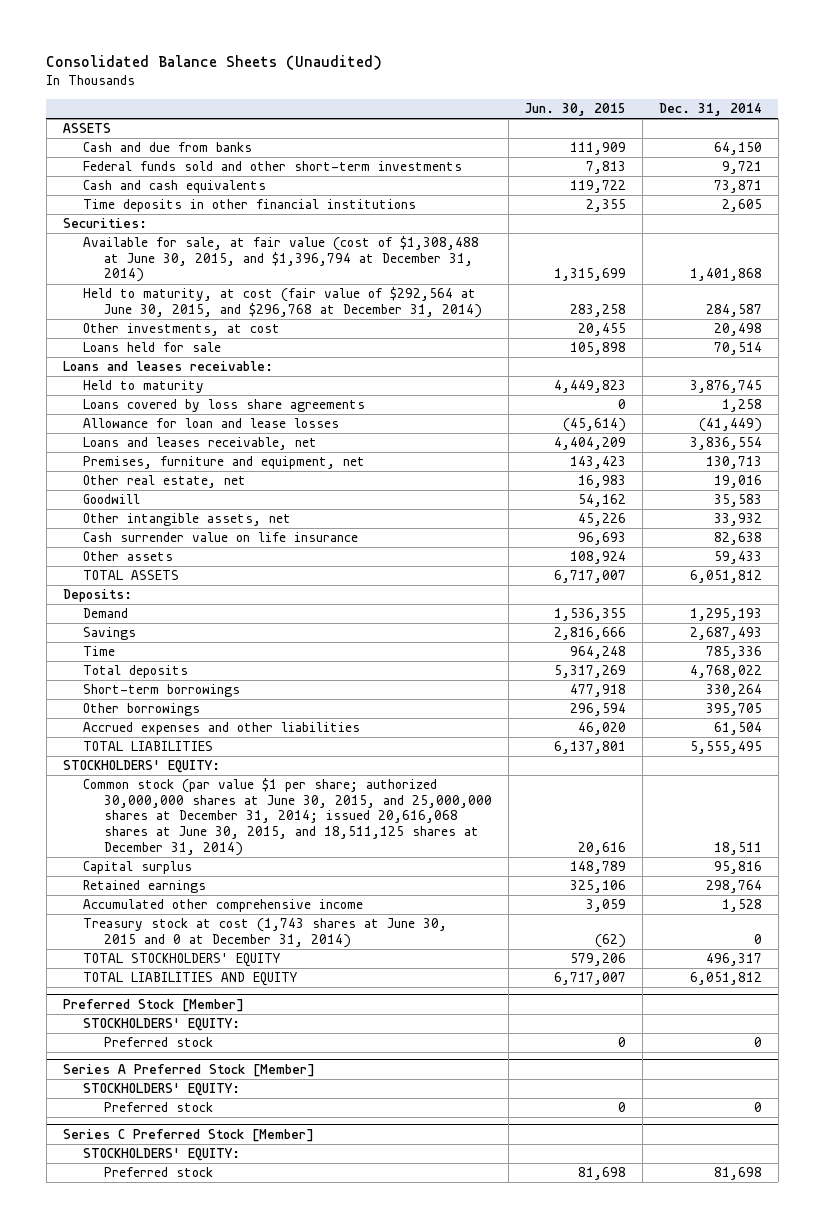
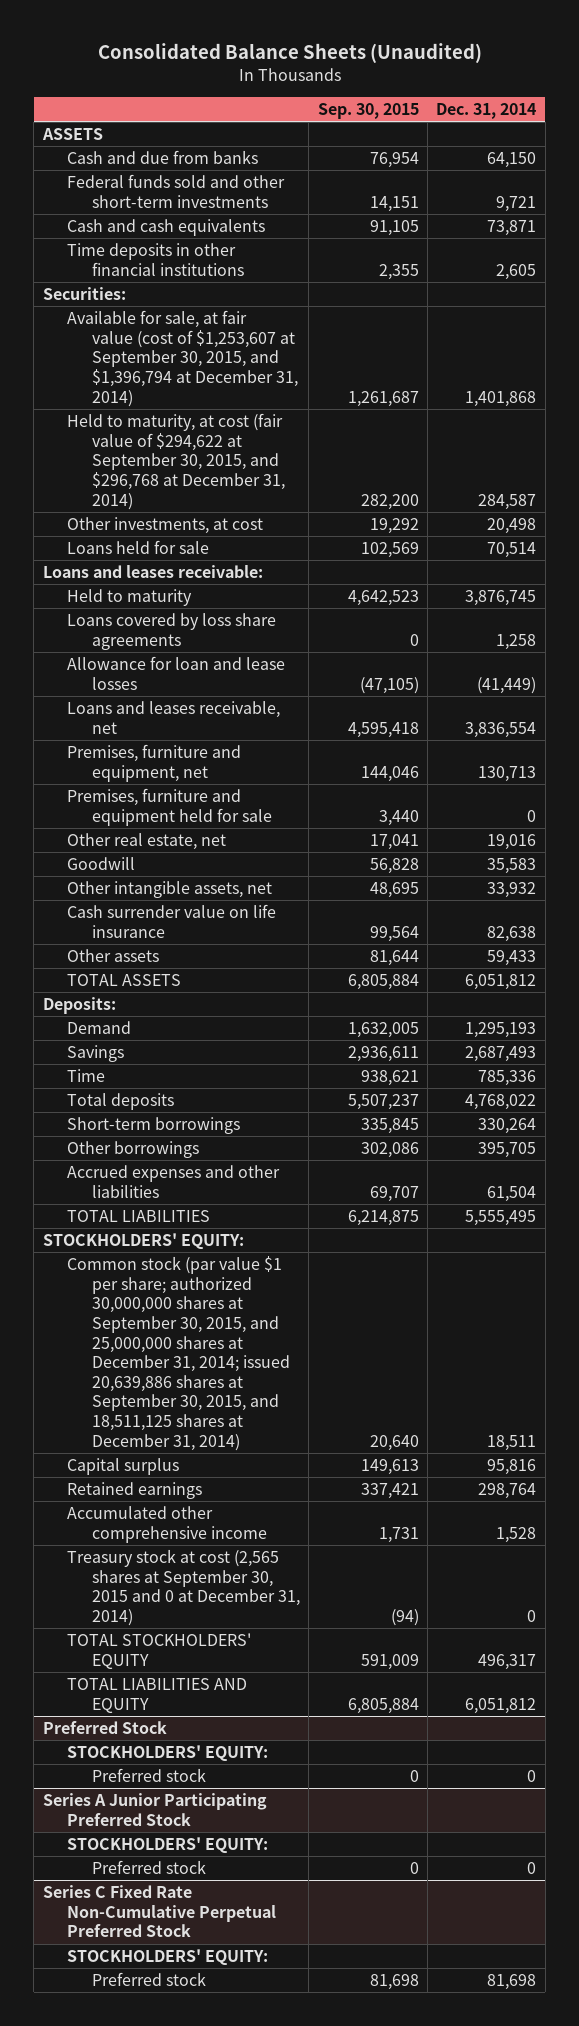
[524,103,626,117] Jun. 30, 2015 -> none
none -> [317,102,419,119] Sep. 30, 2015
[83,236,480,283] Available for sale, at fair value (cost of $1,308,488 at June 30, 2015, and $1,396,794 at December 31, 2014) -> [67,310,298,407] Available for sale, at fair value (cost of $1,253,607 at September 30, 2015, and $1,396,794 at December 31, 2014)
[83,287,482,318] Held to maturity, at cost (fair value of $292,564 at June 30, 2015, and $296,768 at December 31, 2014) -> [67,413,285,510] Held to maturity, at cost (fair value of $294,622 at September 30, 2015, and $296,768 at December 31, 2014)
none -> [67,788,272,826] Premises, furniture and equipment held for sale
[83,778,492,856] Common stock (par value $1 per share; authorized 30,000,000 shares at June 30, 2015, and 25,000,000 shares at December 31, 2014; issued 20,616,068 shares at June 30, 2015, and 18,511,125 shares at December 31, 2014) -> [67,1256,290,1451] Common stock (par value $1 per share; authorized 30,000,000 shares at September 30, 2015, and 25,000,000 shares at December 31, 2014; issued 20,639,886 shares at September 30, 2015, and 18,511,125 shares at December 31, 2014)
[83,918,448,948] Treasury stock at cost (1,743 shares at June 30, 2015 and 0 at December 31, 2014) -> [67,1549,300,1626] Treasury stock at cost (2,565 shares at September 30, 2015 and 0 at December 31, 2014)
[62,999,244,1013] Preferred Stock [Member] -> [42,1721,167,1735] Preferred Stock
[62,1064,315,1078] Series A Preferred Stock [Member] -> [42,1793,267,1826] Series A Junior Participating Preferred Stock
[62,1129,314,1143] Series C Preferred Stock [Member] -> [42,1885,277,1938] Series C Fixed Rate Non-Cumulative Perpetual Preferred Stock

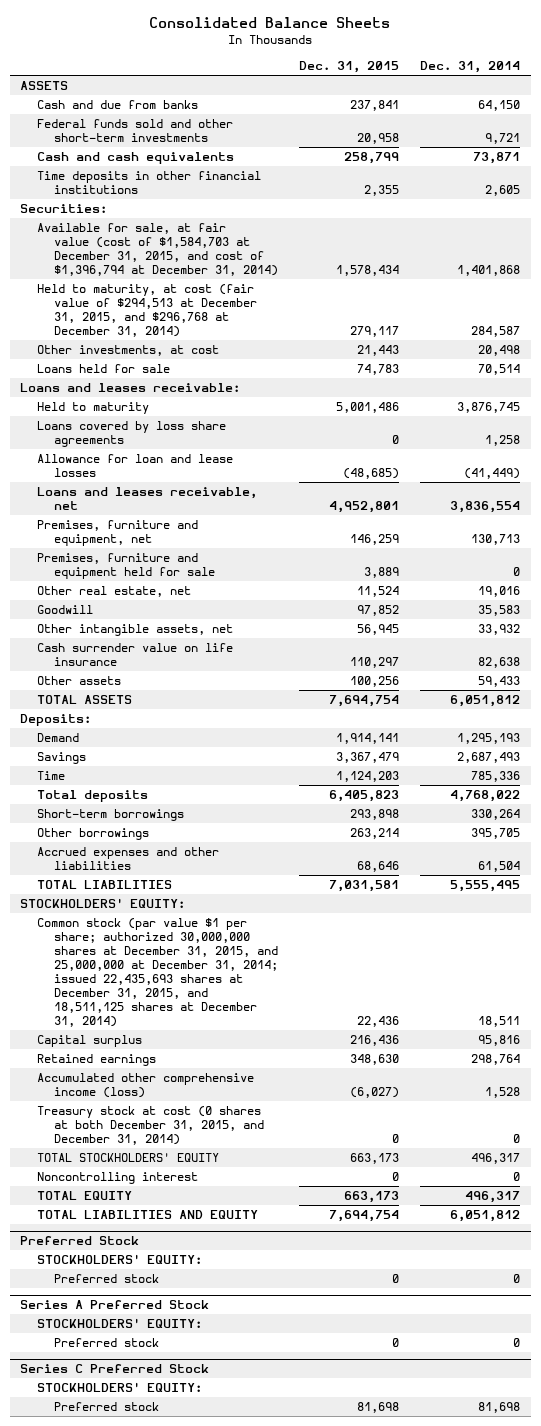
[97,42,482,63] Consolidated Balance Sheets (Unaudited) -> [149,17,391,29] Consolidated Balance Sheets
[317,102,419,119] Sep. 30, 2015 -> none
none -> [298,61,399,74] Dec. 31, 2015
[67,310,298,407] Available for sale, at fair value (cost of $1,253,607 at September 30, 2015, and $1,396,794 at December 31, 2014) -> [37,222,278,277] Available for sale, at fair value (cost of $1,584,703 at December 31, 2015, and cost of $1,396,794 at December 31, 2014)
[67,413,285,510] Held to maturity, at cost (fair value of $294,622 at September 30, 2015, and $296,768 at December 31, 2014) -> [37,283,257,338] Held to maturity, at cost (fair value of $294,513 at December 31, 2015, and $296,768 at December 31, 2014)
[67,1256,290,1451] Common stock (par value $1 per share; authorized 30,000,000 shares at September 30, 2015, and 25,000,000 shares at December 31, 2014; issued 20,639,886 shares at September 30, 2015, and 18,511,125 shares at December 31, 2014) -> [37,917,278,1028] Common stock (par value $1 per share; authorized 30,000,000 shares at December 31, 2015, and 25,000,000 at December 31, 2014; issued 22,435,693 shares at December 31, 2015, and 18,511,125 shares at December 31, 2014)
[67,1506,267,1543] Accumulated other comprehensive income -> [37,1072,255,1098] Accumulated other comprehensive income (loss)
[67,1549,300,1626] Treasury stock at cost (2,565 shares at September 30, 2015 and 0 at December 31, 2014) -> [37,1105,264,1146] Treasury stock at cost (0 shares at both December 31, 2015, and December 31, 2014)
none -> [37,1171,199,1184] Noncontrolling interest
none -> [37,1190,133,1200] TOTAL EQUITY
[42,1793,267,1826] Series A Junior Participating Preferred Stock -> [20,1299,210,1309] Series A Preferred Stock
[42,1885,277,1938] Series C Fixed Rate Non-Cumulative Perpetual Preferred Stock -> [20,1363,210,1373] Series C Preferred Stock

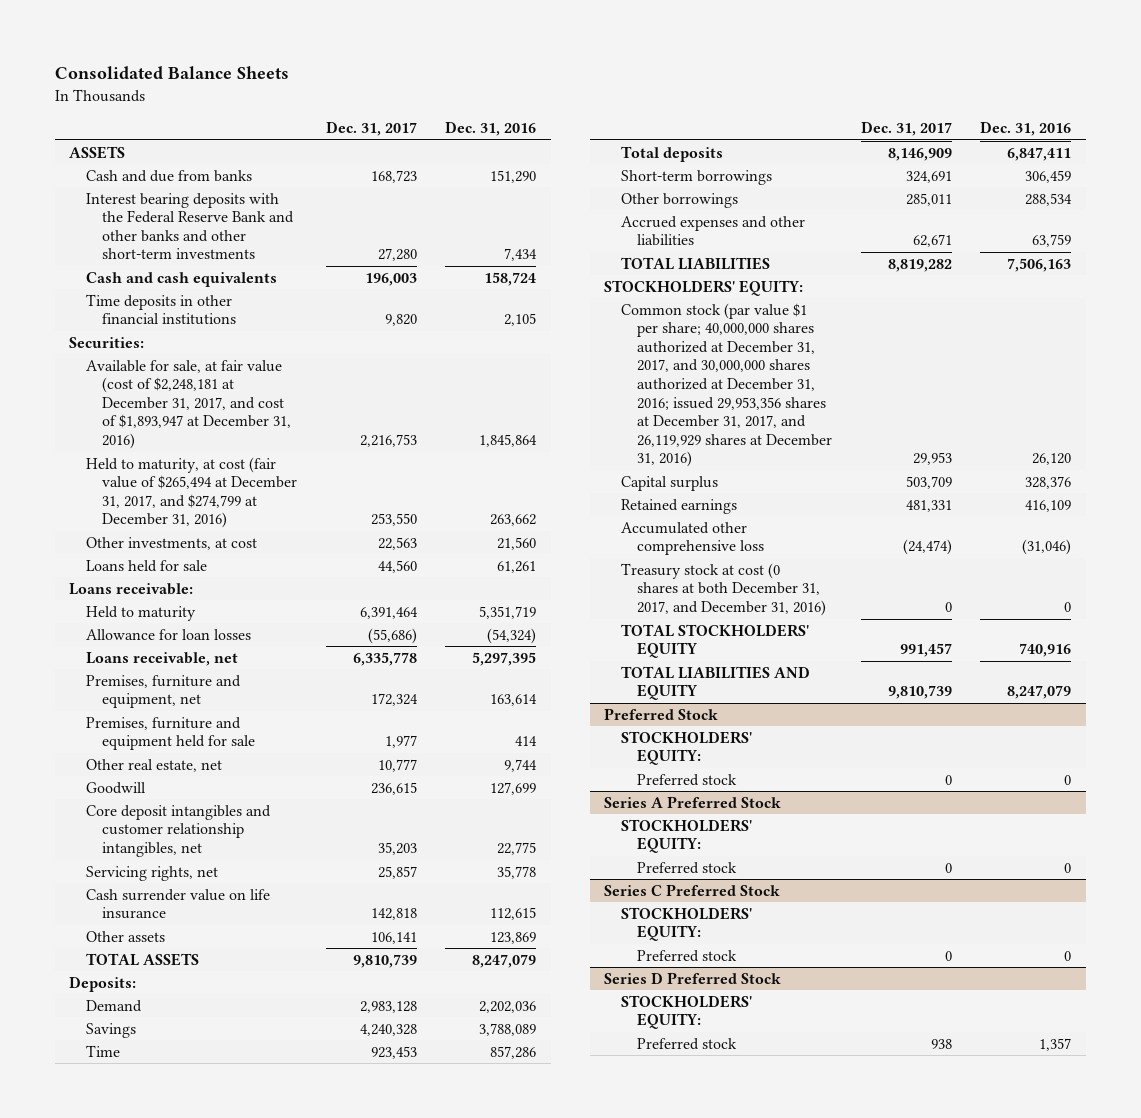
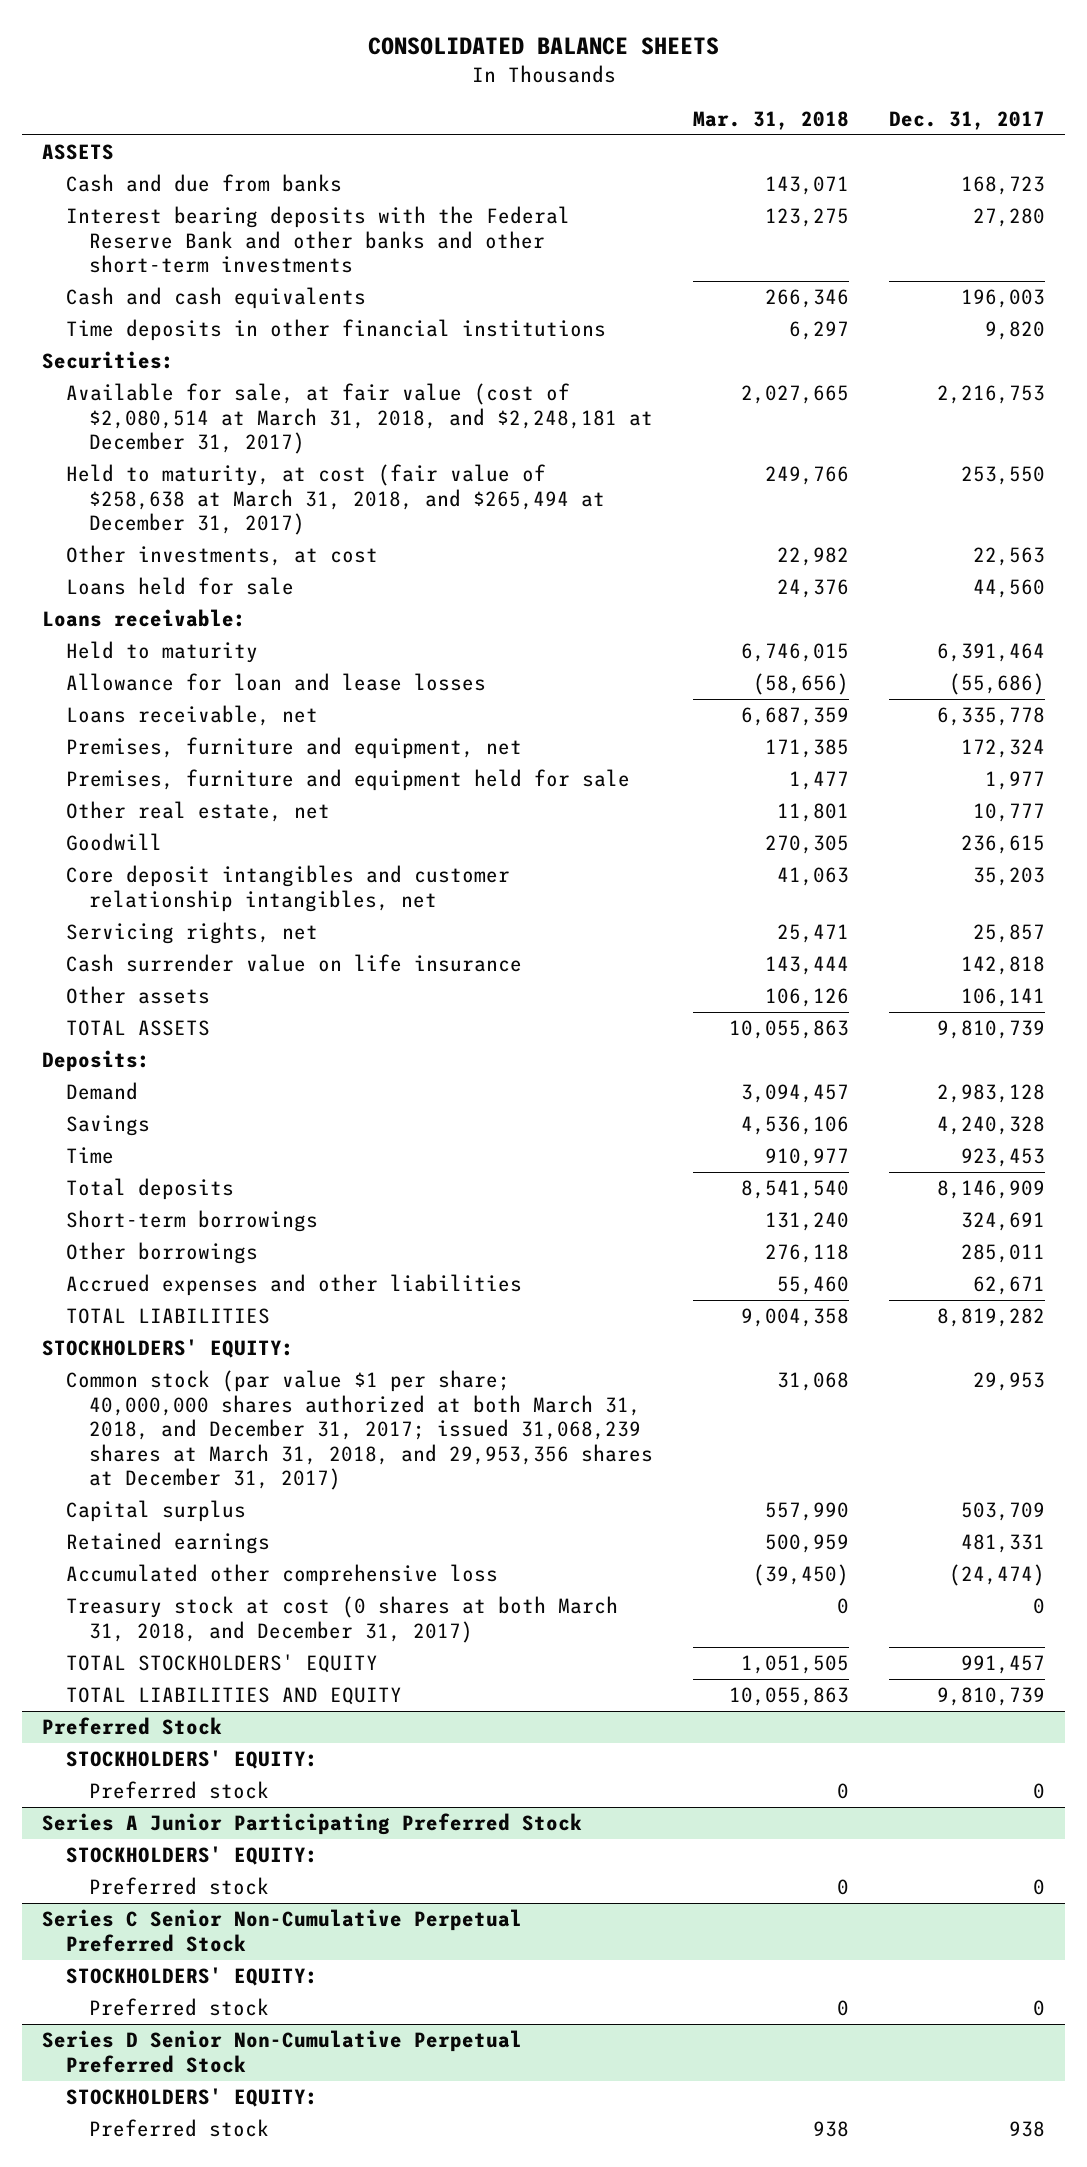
[54,66,289,80] Consolidated Balance Sheets -> [367,37,719,56] CONSOLIDATED BALANCE SHEETS
[445,121,537,137] Dec. 31, 2016 -> none
none -> [692,111,849,131] Mar. 31, 2018
[85,359,292,450] Available for sale, at fair value (cost of $2,248,181 at December 31, 2017, and cost of $1,893,947 at December 31, 2016) -> [65,383,654,455] Available for sale, at fair value (cost of $2,080,514 at March 31, 2018, and $2,248,181 at December 31, 2017)
[85,456,298,529] Held to maturity, at cost (fair value of $265,494 at December 31, 2017, and $274,799 at December 31, 2016) -> [65,464,606,536] Held to maturity, at cost (fair value of $258,638 at March 31, 2018, and $265,494 at December 31, 2017)
[85,628,251,640] Allowance for loan losses -> [65,673,486,692] Allowance for loan and lease losses
[620,302,833,468] Common stock (par value $1 per share; 40,000,000 shares authorized at December 31, 2017, and 30,000,000 shares authorized at December 31, 2016; issued 29,953,356 shares at December 31, 2017, and 26,119,929 shares at December 31, 2016) -> [65,1370,654,1491] Common stock (par value $1 per share; 40,000,000 shares authorized at both March 31, 2018, and December 31, 2017; issued 31,068,239 shares at March 31, 2018, and 29,953,356 shares at December 31, 2017)
[620,562,827,616] Treasury stock at cost (0 shares at both December 31, 2017, and December 31, 2016) -> [65,1596,618,1643] Treasury stock at cost (0 shares at both March 31, 2018, and December 31, 2017)
[604,795,782,808] Series A Preferred Stock -> [42,1813,583,1836] Series A Junior Participating Preferred Stock
[604,883,781,896] Series C Preferred Stock -> [42,1909,523,1952] Series C Senior Non-Cumulative Perpetual Preferred Stock
[604,971,782,984] Series D Preferred Stock -> [42,2030,523,2073] Series D Senior Non-Cumulative Perpetual Preferred Stock

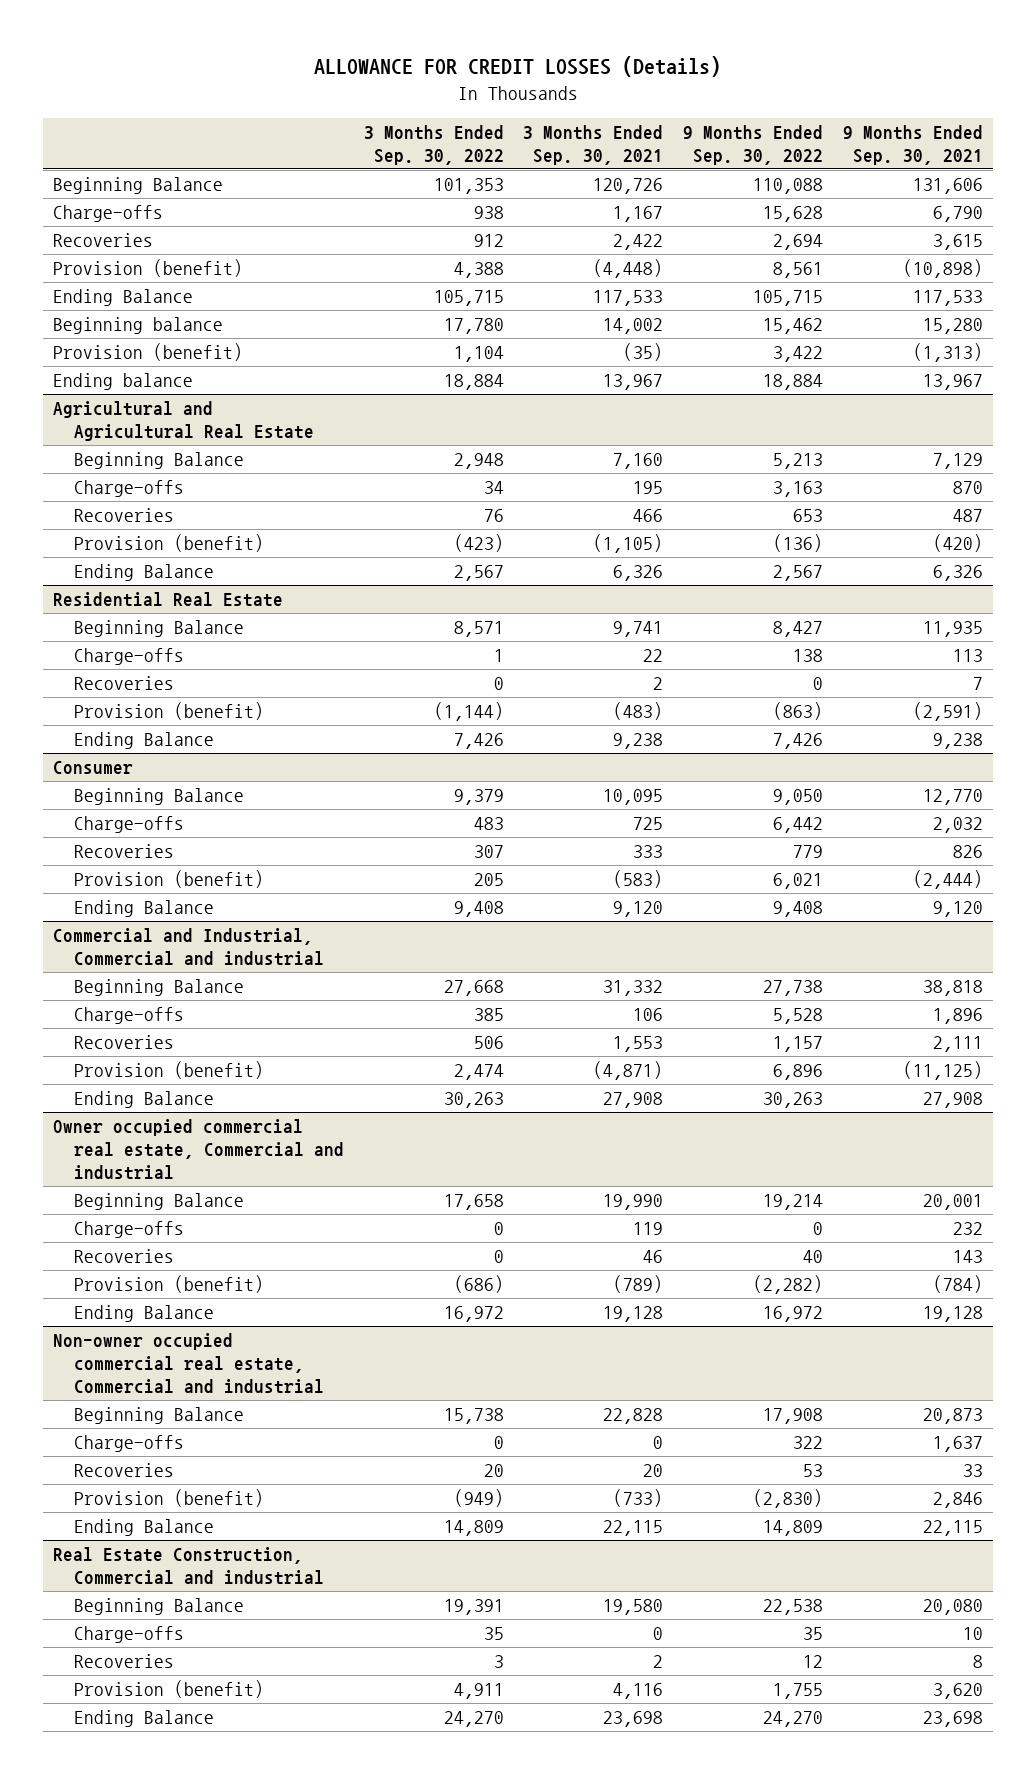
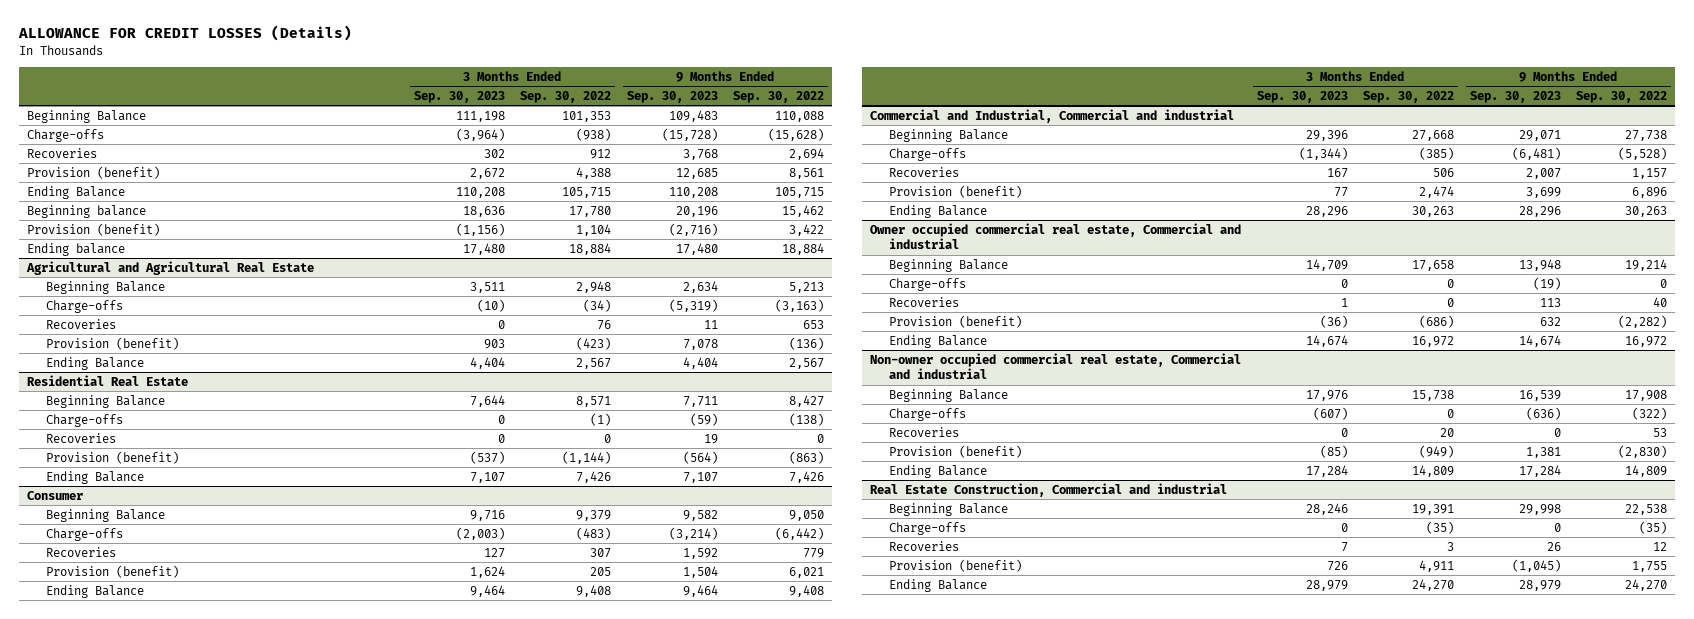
[523,124,664,165] 3 Months Ended Sep. 30, 2021 -> none
[843,124,984,165] 9 Months Ended Sep. 30, 2021 -> none
none -> [413,90,505,103] Sep. 30, 2023
none -> [626,90,718,103] Sep. 30, 2023
[473,206,504,220] 938 -> [576,127,612,141] (938)
[763,206,824,223] 15,628 -> [768,127,825,141] (15,628)
[483,481,504,495] 34 -> [583,298,612,312] (34)
[773,481,824,498] 3,163 -> [775,298,825,312] (3,163)
[493,649,504,663] 1 -> [590,412,612,426] (1)
[793,649,824,663] 138 -> [789,412,825,426] (138)
[473,817,504,831] 483 -> [576,526,612,540] (483)
[773,817,824,834] 6,442 -> [775,526,825,540] (6,442)
[473,1008,504,1022] 385 -> [1419,146,1455,160] (385)
[773,1008,824,1025] 5,528 -> [1618,146,1668,160] (5,528)
[793,1436,824,1450] 322 -> [1632,406,1668,420] (322)
[483,1627,504,1641] 35 -> [1426,520,1455,534] (35)
[803,1627,824,1641] 35 -> [1639,520,1668,534] (35)

